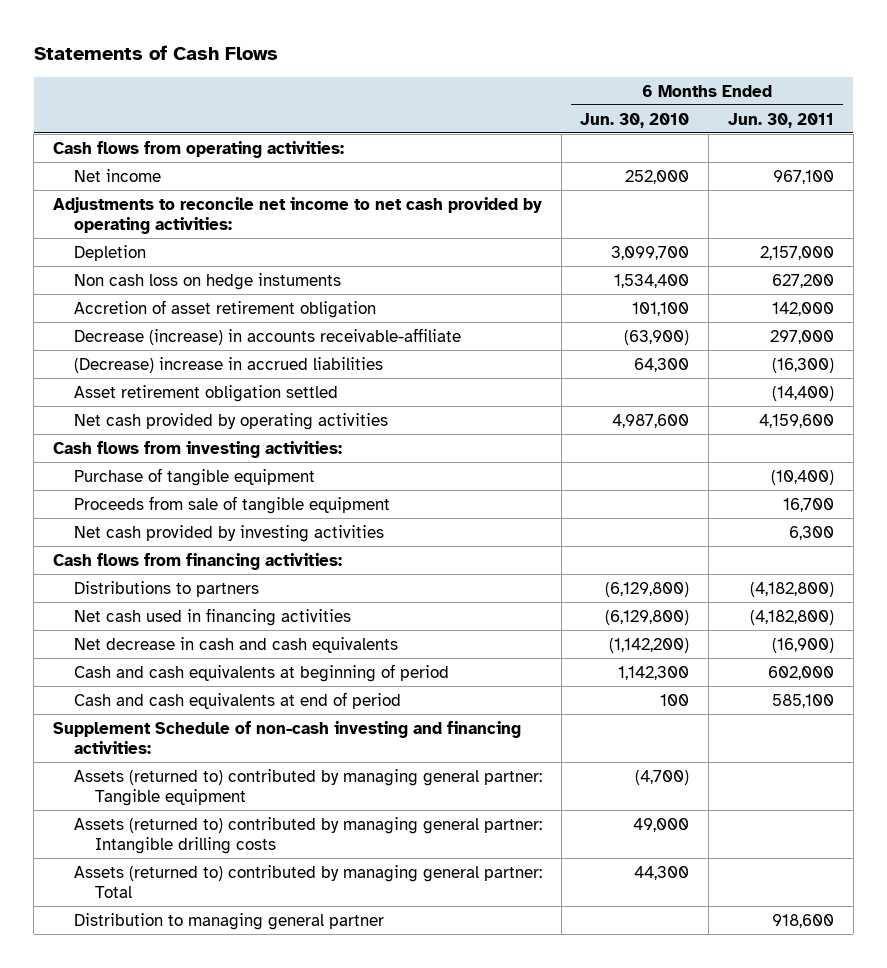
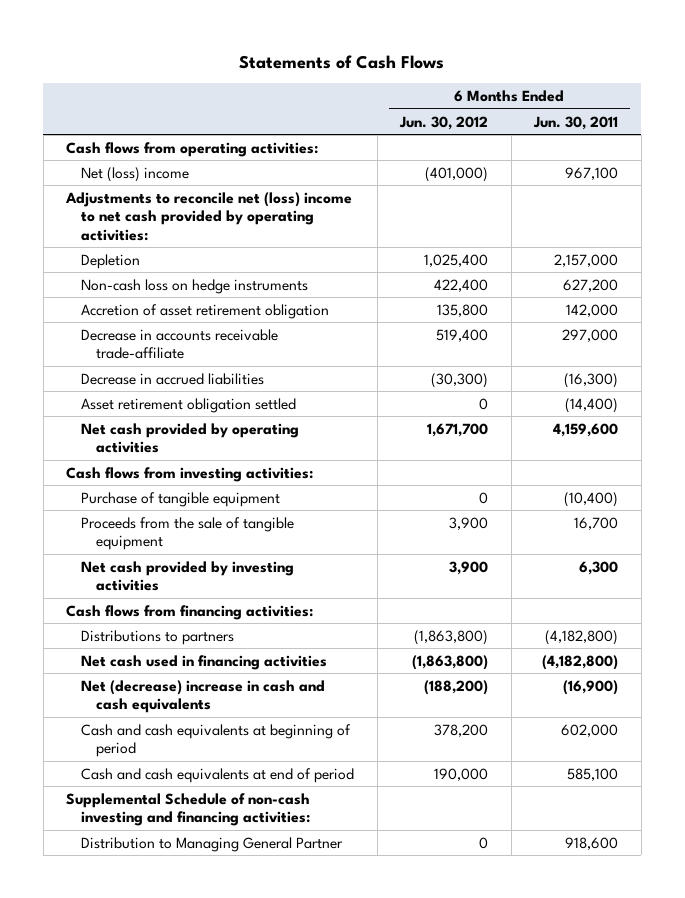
[580,112,690,128] Jun. 30, 2010 -> none
none -> [399,115,489,130] Jun. 30, 2012
[74,168,162,182] Net income -> [81,166,190,182] Net (loss) income
[52,196,542,235] Adjustments to reconcile net income to net cash provided by operating activities: -> [65,191,353,242] Adjustments to reconcile net (loss) income to net cash provided by operating activities:
[74,272,342,290] Non cash loss on hedge instuments -> [81,278,309,294] Non-cash loss on hedge instruments
[74,327,462,345] Decrease (increase) in accounts receivable-affiliate -> [81,328,279,360] Decrease in accounts receivable trade-affiliate
[74,356,384,373] (Decrease) increase in accrued liabilities -> [81,372,265,385] Decrease in accrued liabilities
[74,495,391,514] Proceeds from sale of tangible equipment -> [81,516,295,551] Proceeds from the sale of tangible equipment
[74,636,399,653] Net decrease in cash and cash equivalents -> [81,679,326,714] Net (decrease) increase in cash and cash equivalents
[74,768,543,807] Assets (returned to) contributed by managing general partner: Tangible equipment -> none
[74,816,543,855] Assets (returned to) contributed by managing general partner: Intangible drilling costs -> none
[74,864,543,899] Assets (returned to) contributed by managing general partner: Total -> none
[52,720,521,755] Supplement Schedule of non-cash investing and financing activities: -> [66,792,311,827] Supplemental Schedule of non-cash investing and financing activities:
[74,912,385,930] Distribution to managing general partner -> [81,836,344,852] Distribution to Managing General Partner

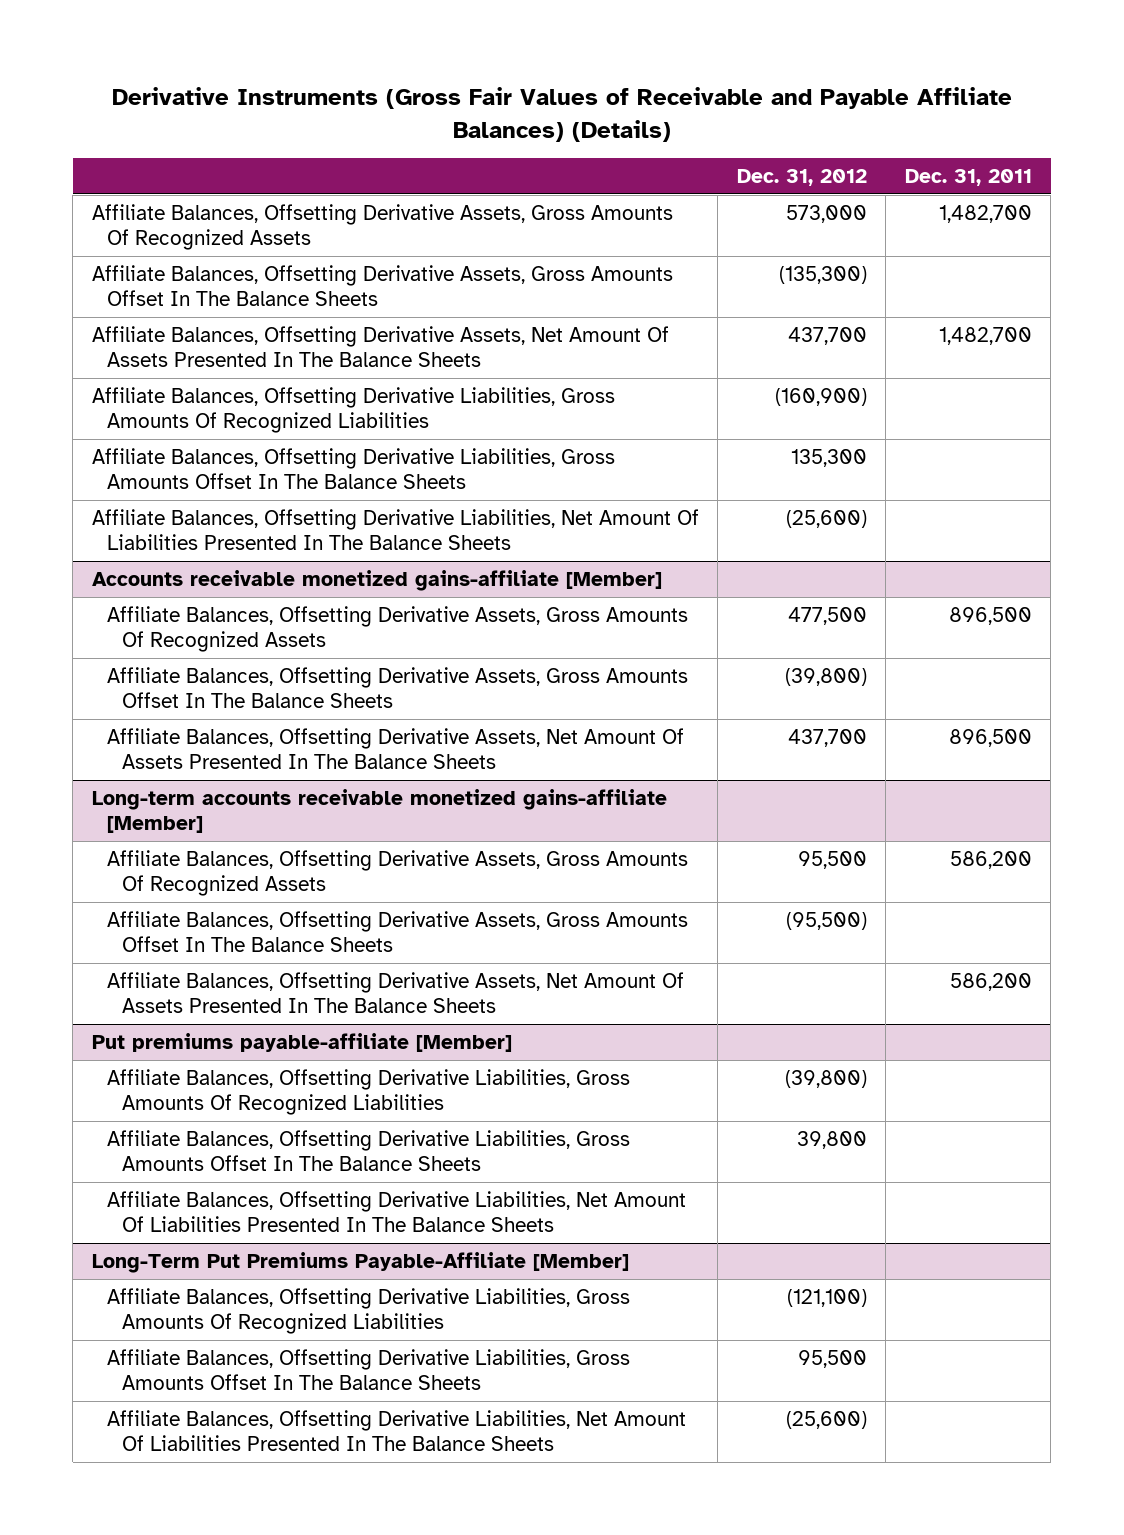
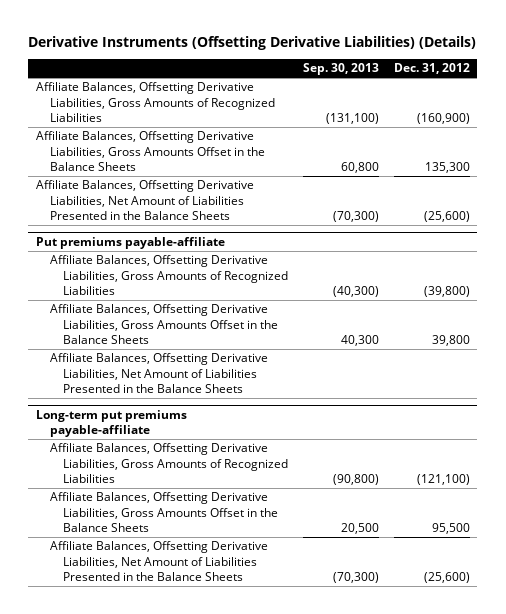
[111,87,1012,142] Derivative Instruments (Gross Fair Values of Receivable and Payable Affiliate Balances) (Details) -> [28,36,477,51] Derivative Instruments (Offsetting Derivative Liabilities) (Details)
[904,169,1032,187] Dec. 31, 2011 -> none
none -> [303,63,380,76] Sep. 30, 2013
[91,203,673,251] Affiliate Balances, Offsetting Derivative Assets, Gross Amounts Of Recognized Assets -> none
[91,264,673,307] Affiliate Balances, Offsetting Derivative Assets, Gross Amounts Offset In The Balance Sheets -> none
[91,325,669,368] Affiliate Balances, Offsetting Derivative Assets, Net Amount Of Assets Presented In The Balance Sheets -> none
[91,569,662,591] Accounts receivable monetized gains-affiliate [Member] -> none
[106,605,688,653] Affiliate Balances, Offsetting Derivative Assets, Gross Amounts Of Recognized Assets -> none
[106,666,688,709] Affiliate Balances, Offsetting Derivative Assets, Gross Amounts Offset In The Balance Sheets -> none
[106,727,684,770] Affiliate Balances, Offsetting Derivative Assets, Net Amount Of Assets Presented In The Balance Sheets -> none
[91,788,667,834] Long-term accounts receivable monetized gains-affiliate [Member] -> none
[106,849,688,897] Affiliate Balances, Offsetting Derivative Assets, Gross Amounts Of Recognized Assets -> none
[106,910,688,953] Affiliate Balances, Offsetting Derivative Assets, Gross Amounts Offset In The Balance Sheets -> none
[106,971,684,1014] Affiliate Balances, Offsetting Derivative Assets, Net Amount Of Assets Presented In The Balance Sheets -> none
[91,386,615,434] Affiliate Balances, Offsetting Derivative Liabilities, Gross Amounts Of Recognized Liabilities -> [35,82,275,123] Affiliate Balances, Offsetting Derivative Liabilities, Gross Amounts of Recognized Liabilities
[91,447,615,490] Affiliate Balances, Offsetting Derivative Liabilities, Gross Amounts Offset In The Balance Sheets -> [35,131,265,172] Affiliate Balances, Offsetting Derivative Liabilities, Gross Amounts Offset in the Balance Sheets
[91,508,699,551] Affiliate Balances, Offsetting Derivative Liabilities, Net Amount Of Liabilities Presented In The Balance Sheets -> [35,180,254,221] Affiliate Balances, Offsetting Derivative Liabilities, Net Amount of Liabilities Presented in the Balance Sheets
[91,1032,512,1052] Put premiums payable-affiliate [Member] -> [35,237,225,250] Put premiums payable-affiliate
[106,1068,630,1116] Affiliate Balances, Offsetting Derivative Liabilities, Gross Amounts Of Recognized Liabilities -> [49,255,289,296] Affiliate Balances, Offsetting Derivative Liabilities, Gross Amounts of Recognized Liabilities
[106,1129,630,1172] Affiliate Balances, Offsetting Derivative Liabilities, Gross Amounts Offset In The Balance Sheets -> [49,304,279,345] Affiliate Balances, Offsetting Derivative Liabilities, Gross Amounts Offset in the Balance Sheets
[106,1190,686,1233] Affiliate Balances, Offsetting Derivative Liabilities, Net Amount Of Liabilities Presented In The Balance Sheets -> [49,353,268,394] Affiliate Balances, Offsetting Derivative Liabilities, Net Amount of Liabilities Presented in the Balance Sheets
[91,1251,629,1273] Long-Term Put Premiums Payable-Affiliate [Member] -> [35,410,187,438] Long-term put premiums payable-affiliate
[106,1287,630,1335] Affiliate Balances, Offsetting Derivative Liabilities, Gross Amounts Of Recognized Liabilities -> [49,443,289,484] Affiliate Balances, Offsetting Derivative Liabilities, Gross Amounts of Recognized Liabilities
[106,1348,630,1391] Affiliate Balances, Offsetting Derivative Liabilities, Gross Amounts Offset In The Balance Sheets -> [49,492,279,533] Affiliate Balances, Offsetting Derivative Liabilities, Gross Amounts Offset in the Balance Sheets
[106,1409,686,1452] Affiliate Balances, Offsetting Derivative Liabilities, Net Amount Of Liabilities Presented In The Balance Sheets -> [49,541,268,582] Affiliate Balances, Offsetting Derivative Liabilities, Net Amount of Liabilities Presented in the Balance Sheets

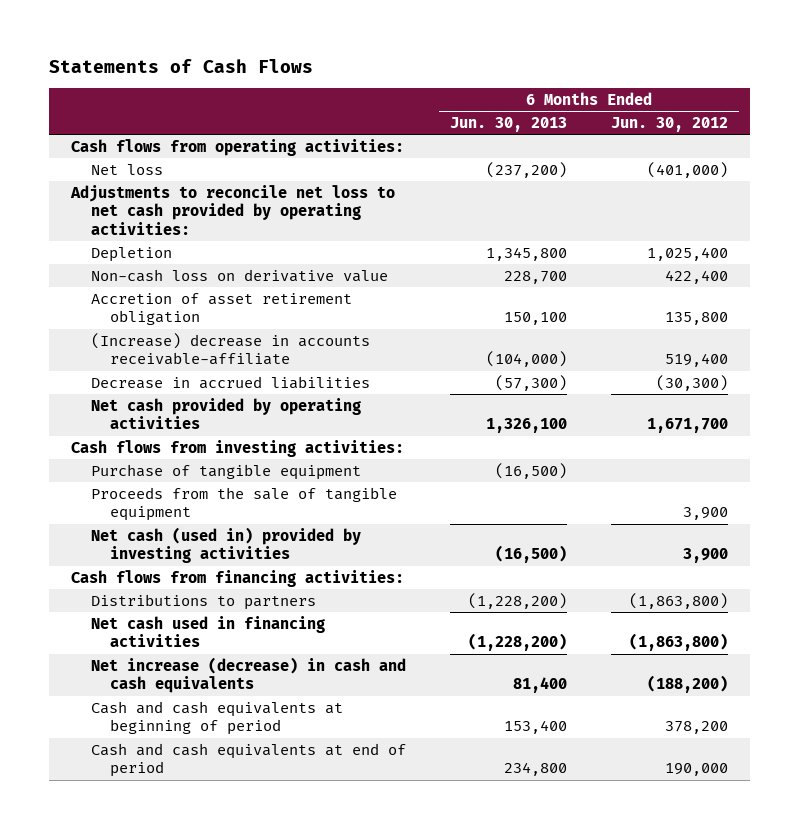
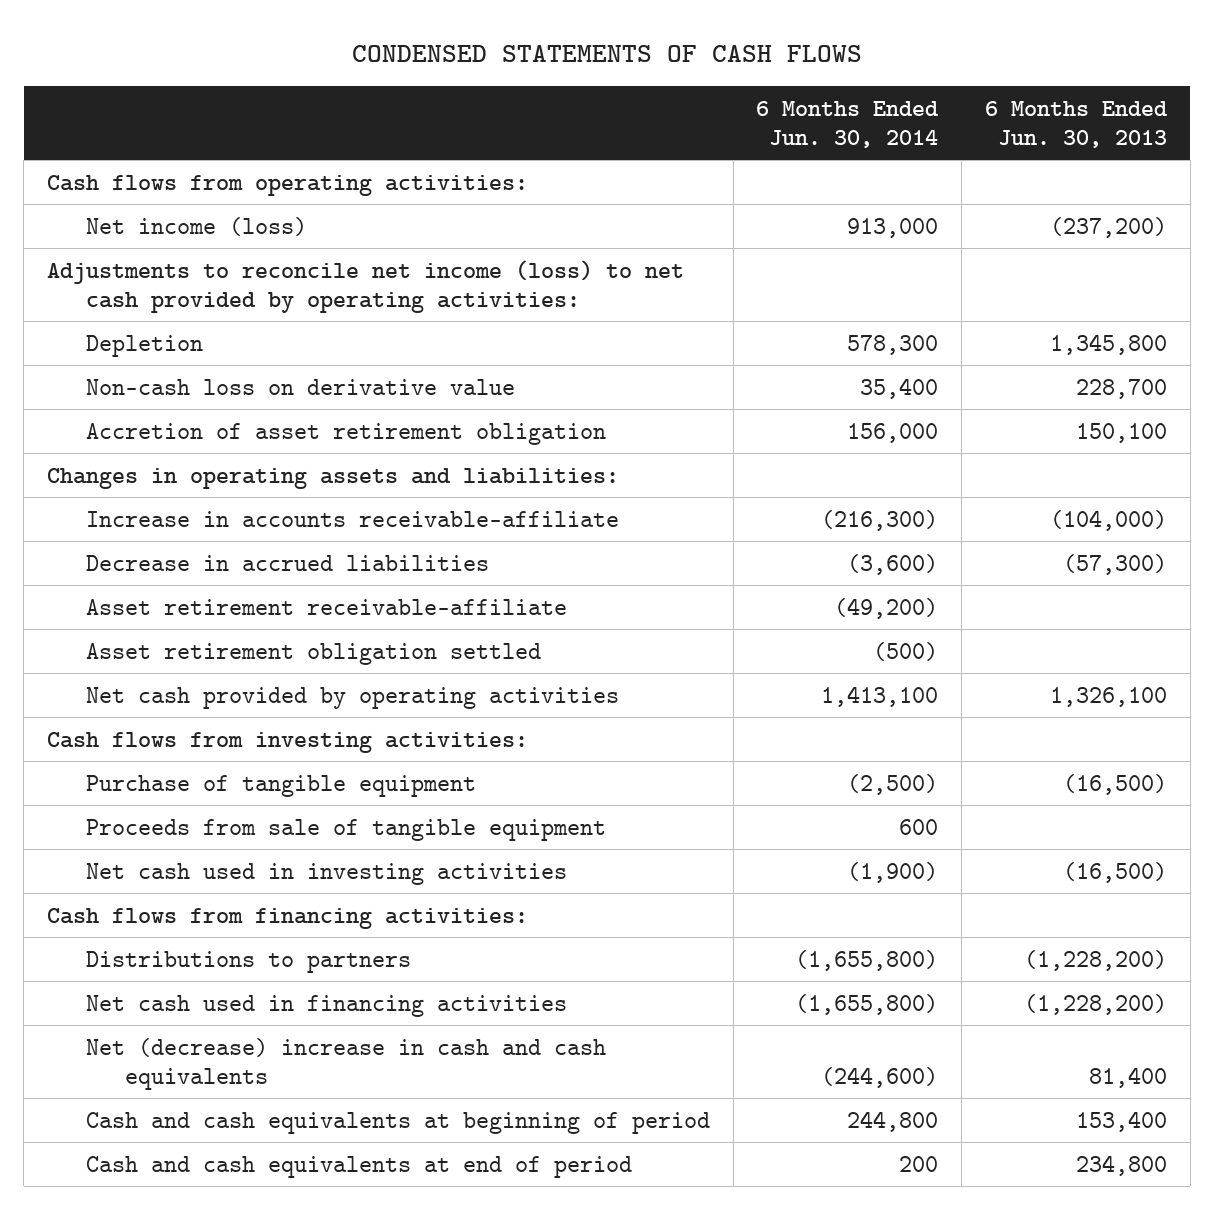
[49,58,314,73] Statements of Cash Flows -> [351,44,862,62] CONDENSED STATEMENTS OF CASH FLOWS
[611,116,729,132] Jun. 30, 2012 -> none
none -> [756,100,940,148] 6 Months Ended Jun. 30, 2014
[90,163,163,175] Net loss -> [85,216,307,236] Net income (loss)
[70,184,396,235] Adjustments to reconcile net loss to net cash provided by operating activities: -> [46,259,684,313] Adjustments to reconcile net income (loss) to net cash provided by operating activities:
none -> [46,467,619,489] Changes in operating assets and liabilities:
[90,332,370,366] (Increase) decrease in accounts receivable-affiliate -> [85,510,619,527] Increase in accounts receivable-affiliate
none -> [85,598,567,615] Asset retirement receivable-affiliate
none -> [85,642,541,665] Asset retirement obligation settled
[90,486,397,522] Proceeds from the sale of tangible equipment -> [85,818,606,841] Proceeds from sale of tangible equipment
[90,526,361,564] Net cash (used in) provided by investing activities -> [85,862,567,885] Net cash used in investing activities
[90,656,406,694] Net increase (decrease) in cash and cash equivalents -> [85,1037,606,1090] Net (decrease) increase in cash and cash equivalents

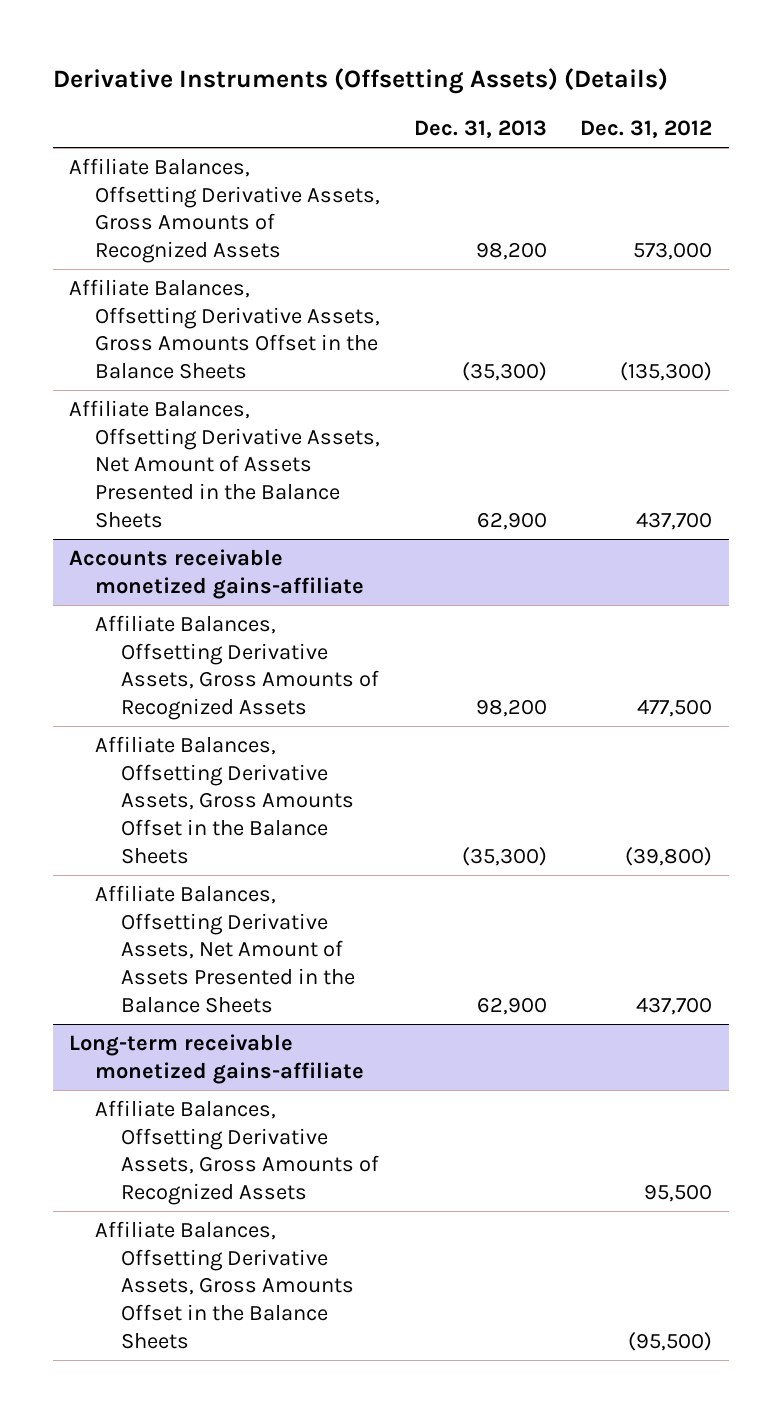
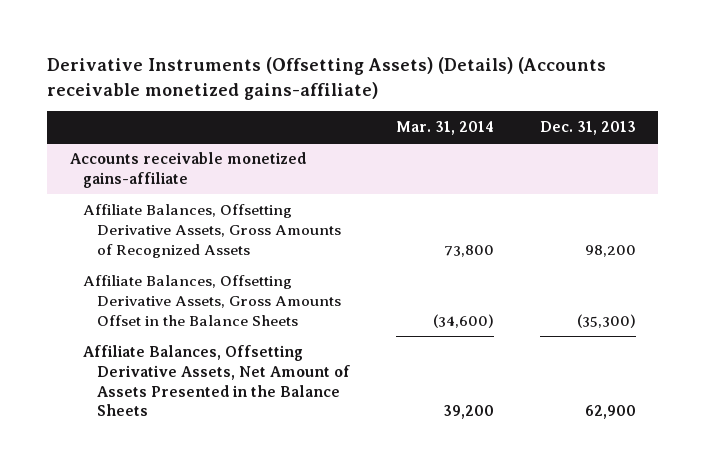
[52,67,668,94] Derivative Instruments (Offsetting Assets) (Details) -> [46,57,606,100] Derivative Instruments (Offsetting Assets) (Details) (Accounts receivable monetized gains-affiliate)
[580,119,713,138] Dec. 31, 2012 -> none
none -> [395,121,494,136] Mar. 31, 2014
[69,158,381,263] Affiliate Balances, Offsetting Derivative Assets, Gross Amounts of Recognized Assets -> none
[69,279,381,379] Affiliate Balances, Offsetting Derivative Assets, Gross Amounts Offset in the Balance Sheets -> none
[69,400,381,528] Affiliate Balances, Offsetting Derivative Assets, Net Amount of Assets Presented in the Balance Sheets -> none
[69,1034,365,1084] Long-term receivable monetized gains-affiliate -> none
[95,1100,379,1205] Affiliate Balances, Offsetting Derivative Assets, Gross Amounts of Recognized Assets -> none
[95,1221,354,1349] Affiliate Balances, Offsetting Derivative Assets, Gross Amounts Offset in the Balance Sheets -> none

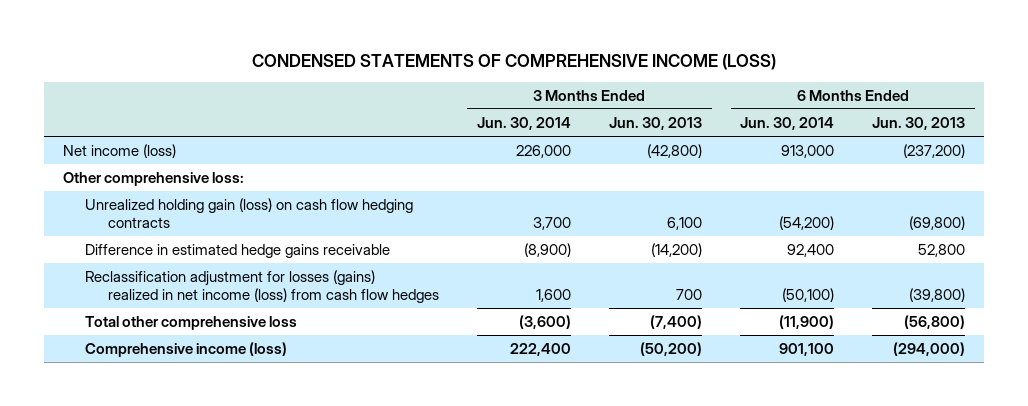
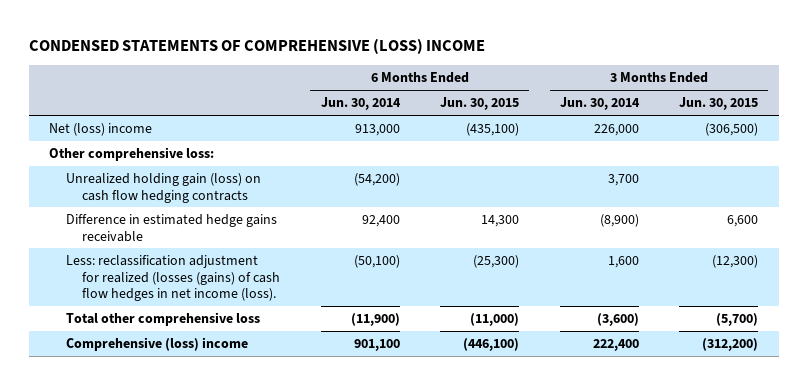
[252,53,777,70] CONDENSED STATEMENTS OF COMPREHENSIVE INCOME (LOSS) -> [28,37,485,54] CONDENSED STATEMENTS OF COMPREHENSIVE (LOSS) INCOME
[609,117,703,131] Jun. 30, 2013 -> none
[872,117,966,131] Jun. 30, 2013 -> none
none -> [440,97,520,111] Jun. 30, 2015
none -> [679,97,759,111] Jun. 30, 2015
[62,144,176,159] Net income (loss) -> [49,123,153,137] Net (loss) income
[85,270,439,303] Reclassification adjustment for losses (gains) realized in net income (loss) from cash flow hedges -> [65,255,280,301] Less: reclassification adjustment for realized (losses (gains) of cash flow hedges in net income (loss).
[85,342,288,358] Comprehensive income (loss) -> [65,337,248,352] Comprehensive (loss) income

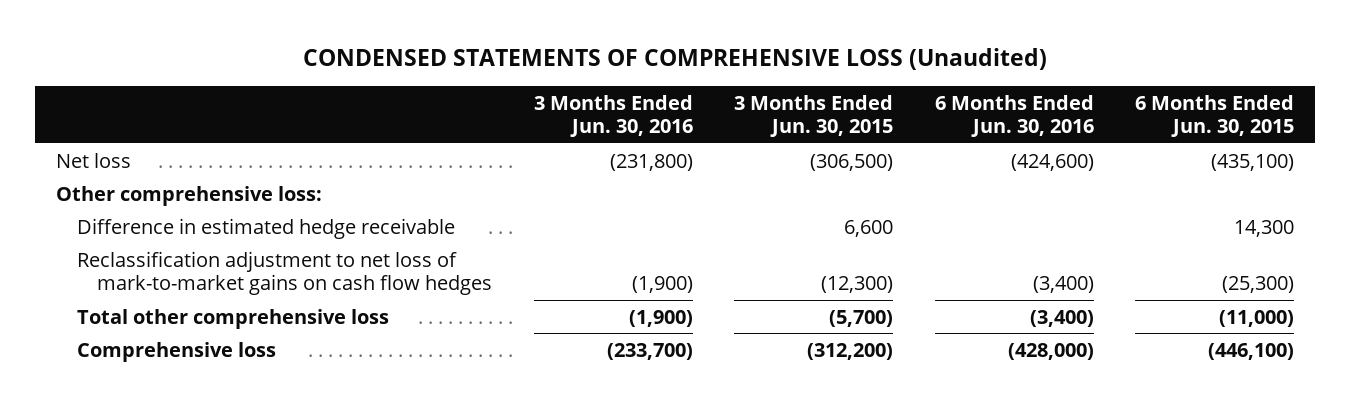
[28,37,485,54] CONDENSED STATEMENTS OF COMPREHENSIVE (LOSS) INCOME -> [303,48,1048,71] CONDENSED STATEMENTS OF COMPREHENSIVE LOSS (Unaudited)
[320,97,401,111] Jun. 30, 2014 -> none
[559,97,640,111] Jun. 30, 2014 -> none
none -> [533,94,693,138] 3 Months Ended Jun. 30, 2016
none -> [934,94,1094,138] 6 Months Ended Jun. 30, 2016
[49,123,153,137] Net (loss) income -> [56,152,132,168] Net loss
[65,173,261,203] Unrealized holding gain (loss) on cash flow hedging contracts -> none
[65,214,277,242] Difference in estimated hedge gains receivable -> [76,217,455,239] Difference in estimated hedge receivable
[65,255,280,301] Less: reclassification adjustment for realized (losses (gains) of cash flow hedges in net income (loss). -> [76,250,493,296] Reclassification adjustment to net loss of mark-to-market gains on cash flow hedges
[65,337,248,352] Comprehensive (loss) income -> [76,341,276,362] Comprehensive loss

